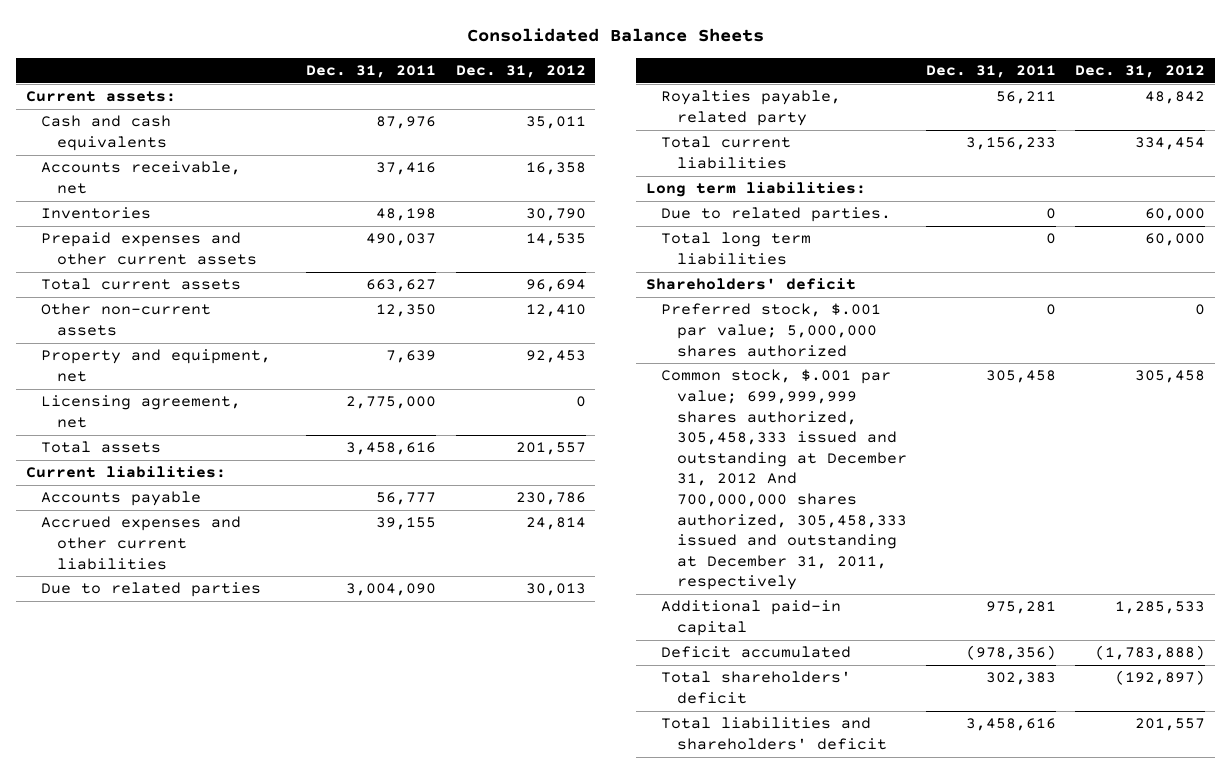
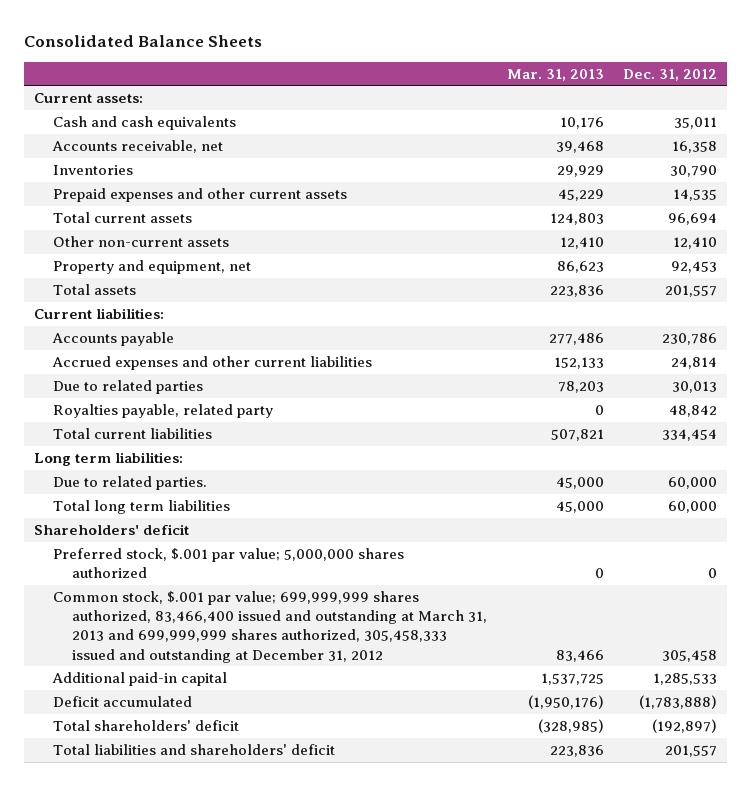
[306,65,437,79] Dec. 31, 2011 -> none
none -> [506,68,604,81] Mar. 31, 2013
[41,395,242,428] Licensing agreement, net -> none
[661,369,908,591] Common stock, $.001 par value; 699,999,999 shares authorized, 305,458,333 issued and outstanding at December 31, 2012 And 700,000,000 shares authorized, 305,458,333 issued and outstanding at December 31, 2011, respectively -> [52,590,488,663] Common stock, $.001 par value; 699,999,999 shares authorized, 83,466,400 issued and outstanding at March 31, 2013 and 699,999,999 shares authorized, 305,458,333 issued and outstanding at December 31, 2012

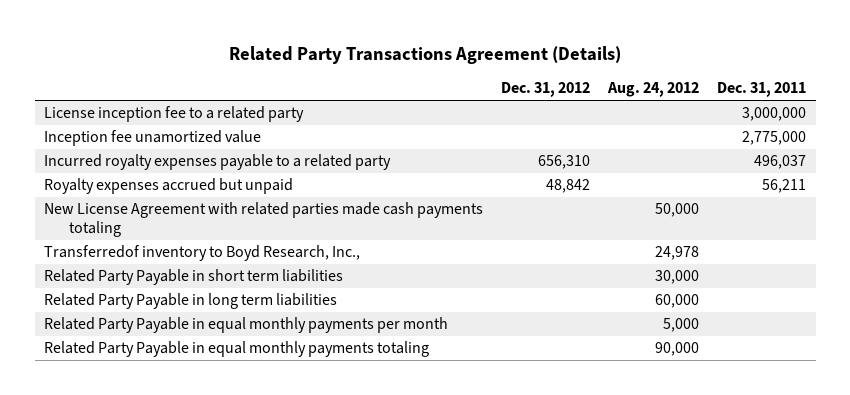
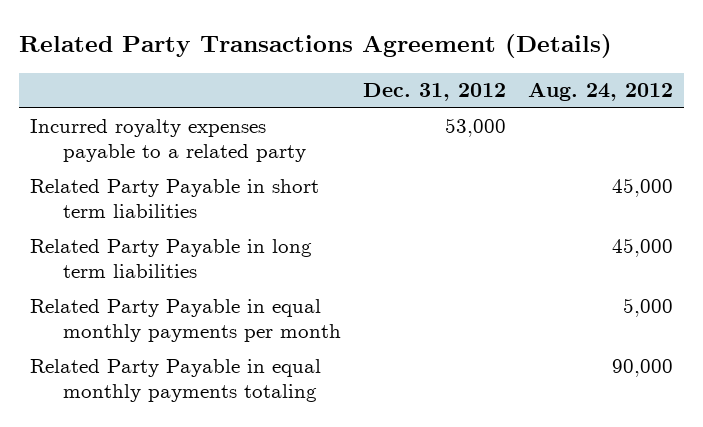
[717,82,807,98] Dec. 31, 2011 -> none
[43,106,304,123] License inception fee to a related party -> none
[43,130,261,147] Inception fee unamortized value -> none
[43,178,293,195] Royalty expenses accrued but unpaid -> none
[43,202,483,238] New License Agreement with related parties made cash payments totaling -> none
[43,245,360,262] Transferredof inventory to Boyd Research, Inc., -> none
[537,155,590,170] 656,310 -> [444,117,506,137] 53,000
[655,270,700,285] 30,000 -> [611,177,673,197] 45,000
[655,294,700,309] 60,000 -> [611,237,673,257] 45,000

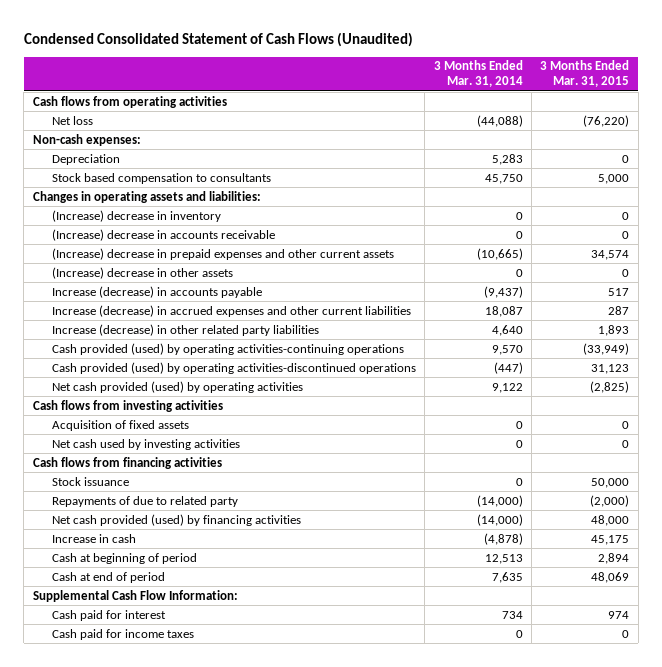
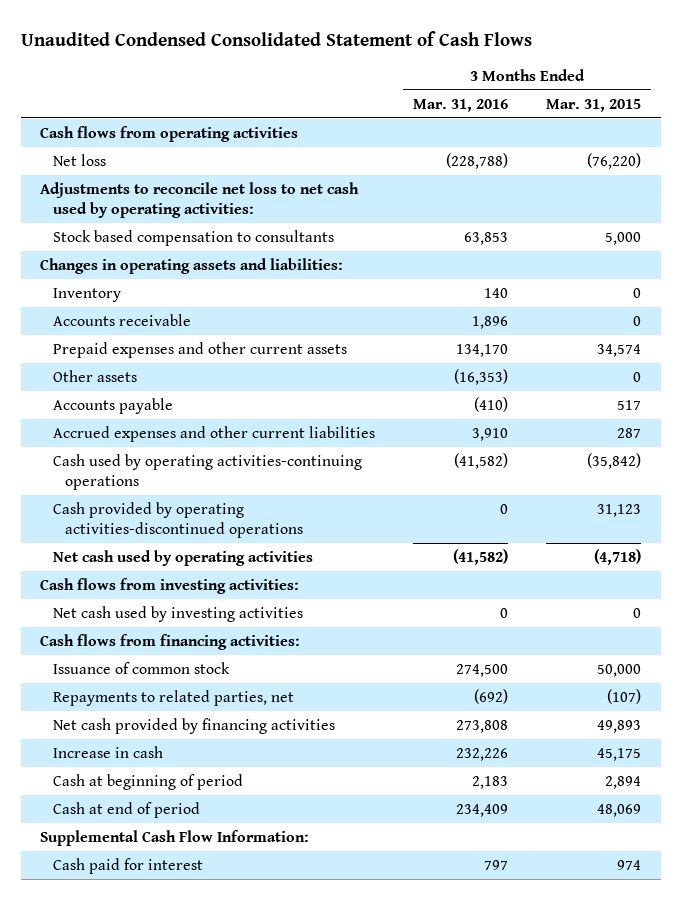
[23,32,413,48] Condensed Consolidated Statement of Cash Flows (Unaudited) -> [20,30,532,46] Unaudited Condensed Consolidated Statement of Cash Flows
[433,60,523,88] 3 Months Ended Mar. 31, 2014 -> none
none -> [413,98,509,112] Mar. 31, 2016
[32,133,141,146] Non-cash expenses: -> none
[51,153,120,165] Depreciation -> none
none -> [40,181,360,219] Adjustments to reconcile net loss to net cash used by operating activities:
[51,266,233,279] (Increase) decrease in other assets -> none
[51,323,319,336] Increase (decrease) in other related party liabilities -> none
[51,419,189,431] Acquisition of fixed assets -> none
[51,209,221,222] (Increase) decrease in inventory -> [52,287,121,302] Inventory
[51,228,275,241] (Increase) decrease in accounts receivable -> [52,313,191,326] Accounts receivable
[51,247,394,260] (Increase) decrease in prepaid expenses and other current assets -> [52,341,347,358] Prepaid expenses and other current assets
none -> [52,369,137,382] Other assets
[51,285,262,298] Increase (decrease) in accounts payable -> [52,397,173,414] Accounts payable
[51,304,411,317] Increase (decrease) in accrued expenses and other current liabilities -> [52,425,375,442] Accrued expenses and other current liabilities
[51,342,404,355] Cash provided (used) by operating activities-continuing operations -> [52,453,362,491] Cash used by operating activities-continuing operations
[583,342,630,355] (33,949) -> [587,452,642,469] (35,842)
[51,361,416,374] Cash provided (used) by operating activities-discontinued operations -> [52,501,303,539] Cash provided by operating activities-discontinued operations
[51,380,303,393] Net cash provided (used) by operating activities -> [52,549,313,566] Net cash used by operating activities
[590,380,630,393] (2,825) -> [594,548,642,565] (4,718)
[32,399,223,412] Cash flows from investing activities -> [40,577,300,594] Cash flows from investing activities:
[32,456,222,469] Cash flows from financing activities -> [40,633,301,650] Cash flows from financing activities:
[51,476,129,486] Stock issuance -> [52,661,230,674] Issuance of common stock
[51,495,238,507] Repayments of due to related party -> [52,689,294,706] Repayments to related parties, net
[590,494,630,507] (2,000) -> [607,688,642,704] (107)
[51,513,301,526] Net cash provided (used) by financing activities -> [52,717,335,734] Net cash provided by financing activities
[591,514,630,526] 48,000 -> [597,719,642,733] 49,893
[51,628,194,640] Cash paid for income taxes -> none

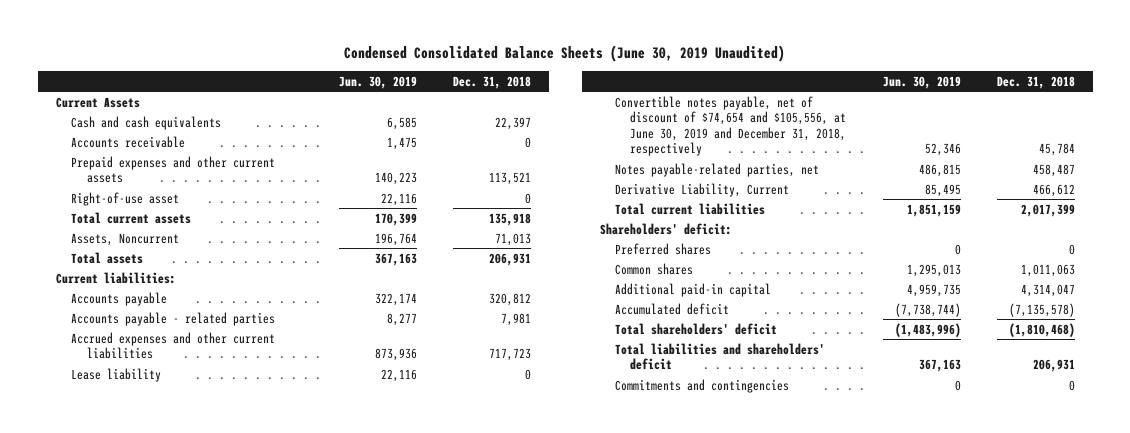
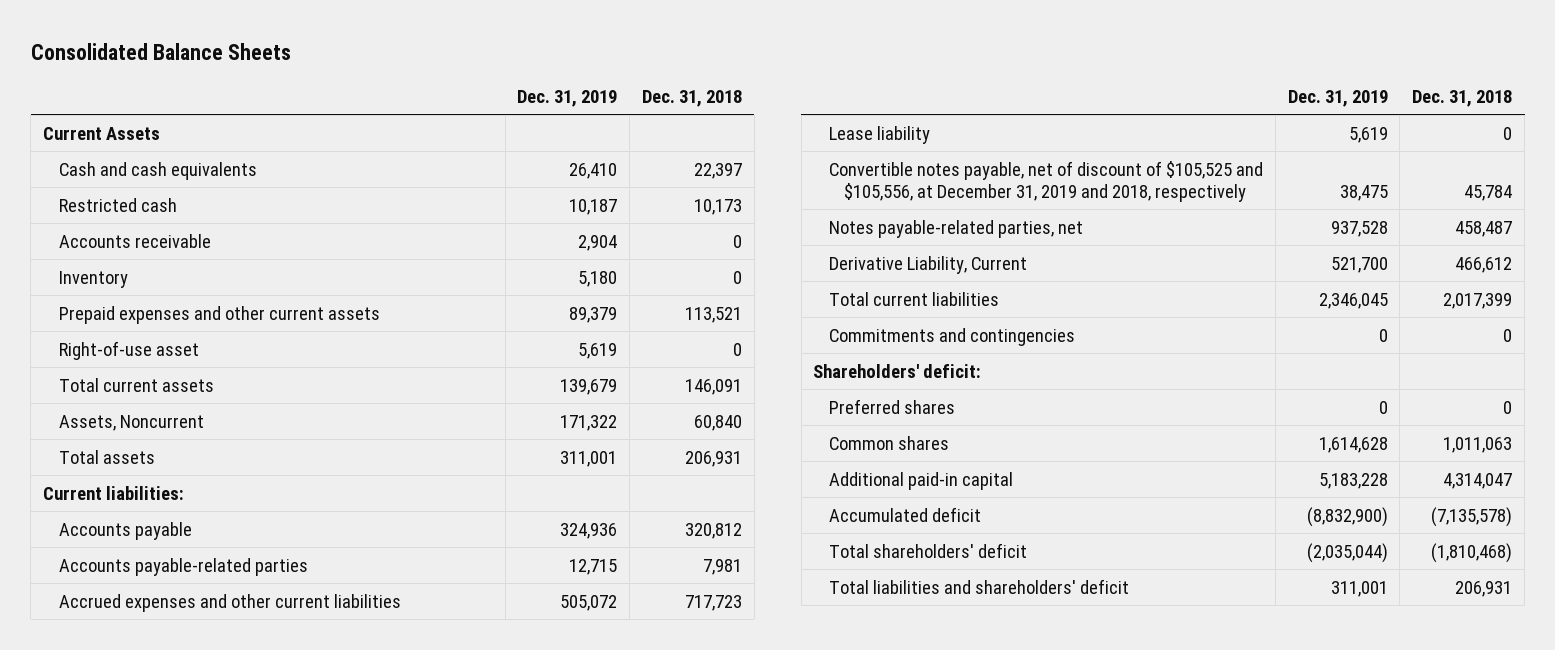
[344,45,786,63] Condensed Consolidated Balance Sheets (June 30, 2019 Unaudited) -> [30,42,291,60] Consolidated Balance Sheets
[338,75,417,89] Jun. 30, 2019 -> none
none -> [517,90,618,108] Dec. 31, 2019
none -> [58,197,177,212] Restricted cash
none -> [58,270,128,288] Inventory
[488,212,531,226] 135,918 -> [685,378,743,395] 146,091
[494,232,531,246] 71,013 -> [694,414,743,431] 60,840
[71,311,276,326] Accounts payable - related parties -> [58,557,308,576] Accounts payable-related parties
[615,95,847,157] Convertible notes payable, net of discount of $74,654 and $105,556, at June 30, 2019 and December 31, 2018, respectively -> [828,160,1263,202] Convertible notes payable, net of discount of $105,525 and $105,556, at December 31, 2019 and 2018, respectively
[615,378,790,393] Commitments and contingencies -> [828,327,1075,346] Commitments and contingencies

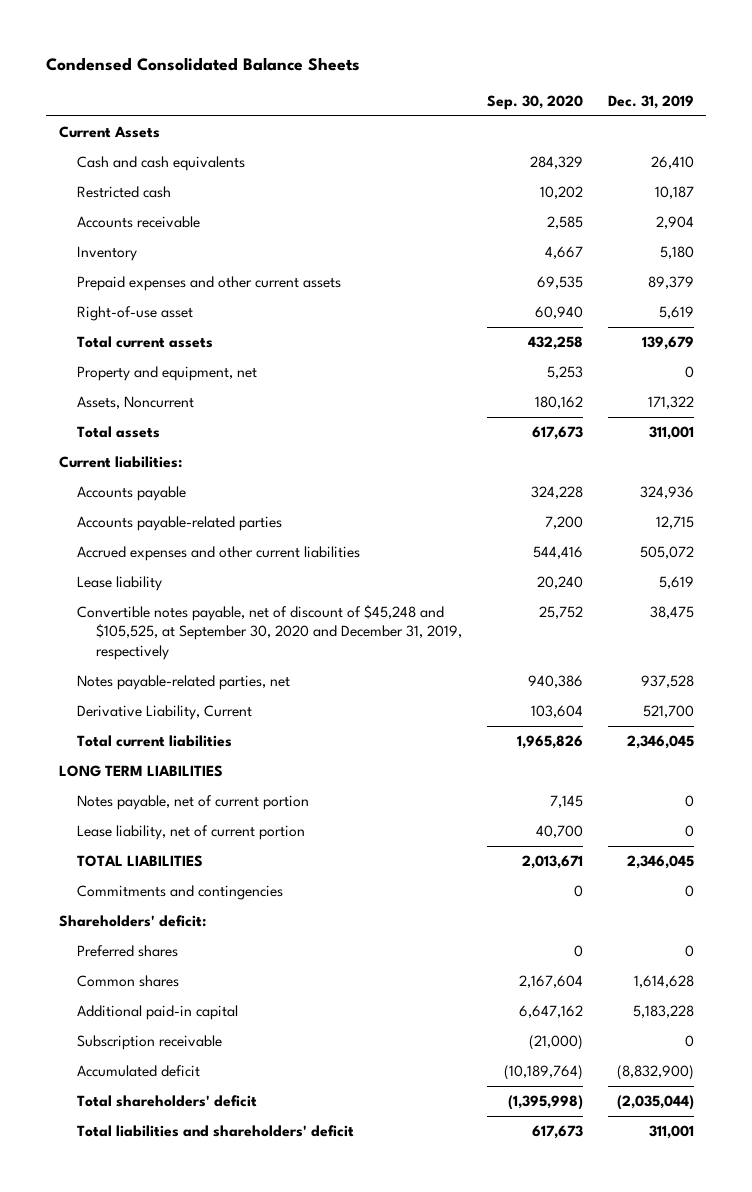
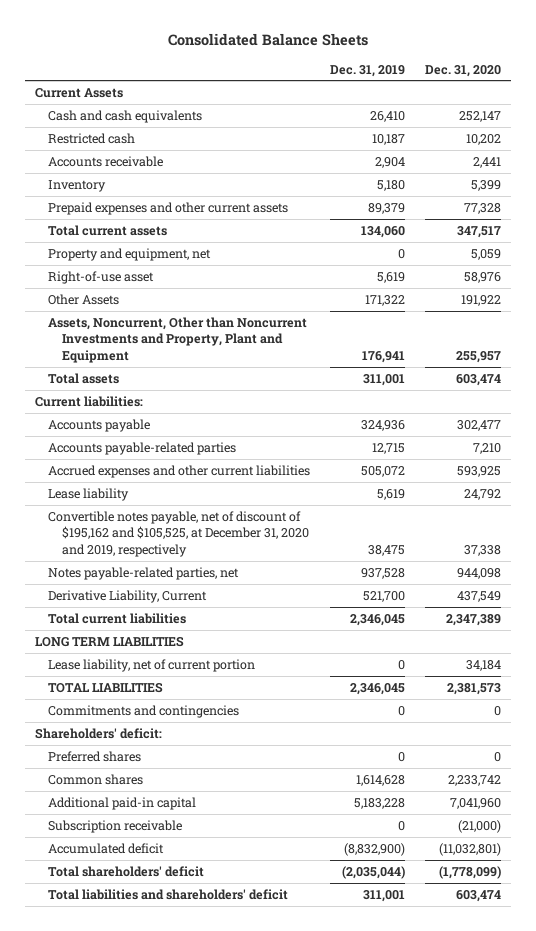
[46,57,361,72] Condensed Consolidated Balance Sheets -> [168,32,369,46] Consolidated Balance Sheets
[486,94,583,110] Sep. 30, 2020 -> none
none -> [424,64,501,77] Dec. 31, 2020
[641,336,694,351] 139,679 -> [361,226,406,239] 134,060
[77,306,194,322] Right-of-use asset -> [48,271,155,285] Right-of-use asset
[77,396,195,410] Assets, Noncurrent -> [48,294,120,306] Other Assets
none -> [48,317,308,363] Assets, Noncurrent, Other than Noncurrent Investments and Property, Plant and Equipment
[77,605,462,660] Convertible notes payable, net of discount of $45,248 and $105,525, at September 30, 2020 and December 31, 2019, respectively -> [48,511,309,557] Convertible notes payable, net of discount of $195,162 and $105,525, at December 31, 2020 and 2019, respectively
[77,795,310,811] Notes payable, net of current portion -> none

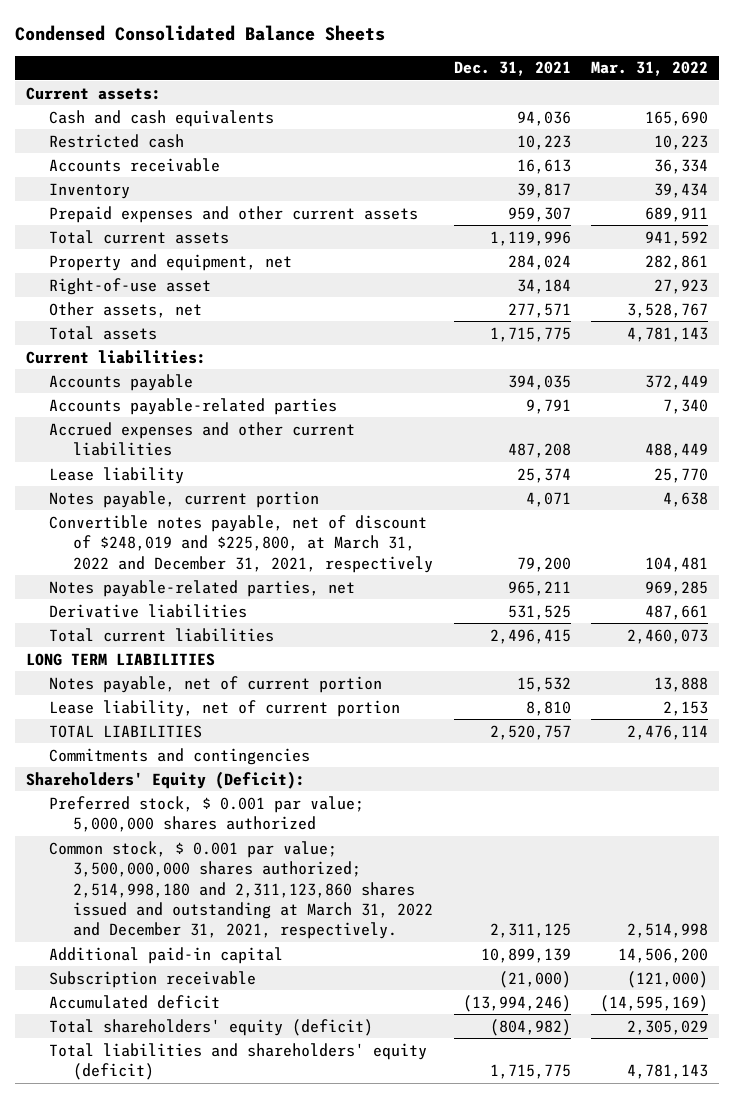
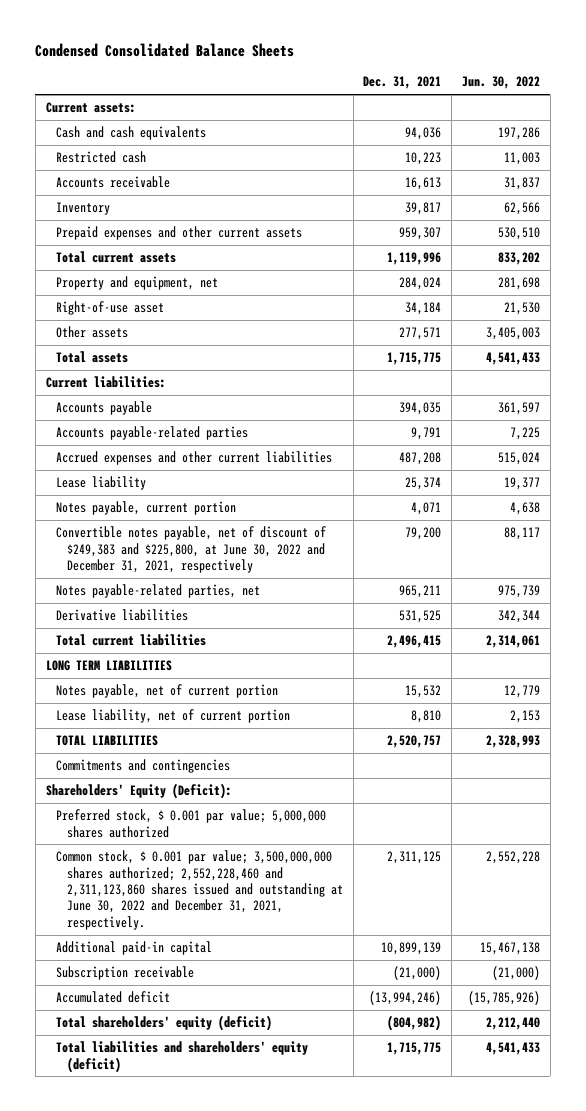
[591,61,709,77] Mar. 31, 2022 -> none
none -> [461,76,540,90] Jun. 30, 2022
[49,301,203,318] Other assets, net -> [56,326,129,339] Other assets
[49,514,433,573] Convertible notes payable, net of discount of $248,019 and $225,800, at March 31, 2022 and December 31, 2021, respectively -> [56,526,327,573] Convertible notes payable, net of discount of $249,383 and $225,800, at June 30, 2022 and December 31, 2021, respectively
[49,840,433,940] Common stock, $ 0.001 par value; 3,500,000,000 shares authorized; 2,514,998,180 and 2,311,123,860 shares issued and outstanding at March 31, 2022 and December 31, 2021, respectively. -> [56,850,343,930] Common stock, $ 0.001 par value; 3,500,000,000 shares authorized; 2,552,228,460 and 2,311,123,860 shares issued and outstanding at June 30, 2022 and December 31, 2021, respectively.

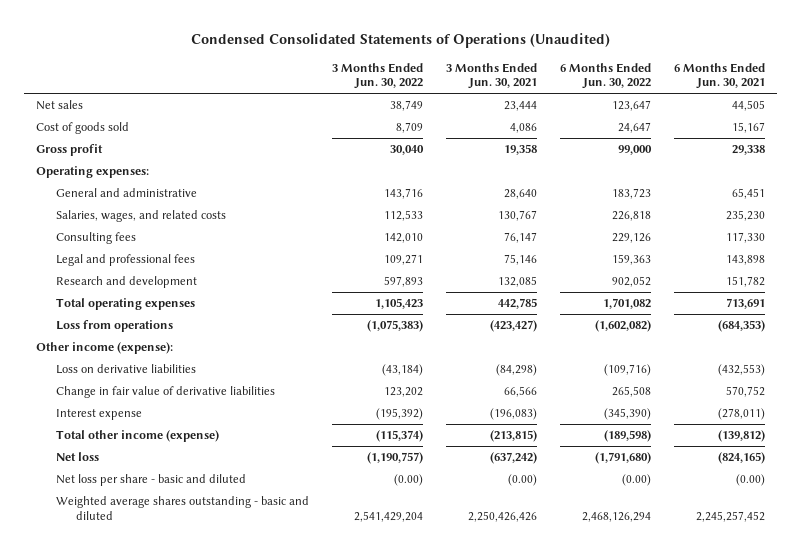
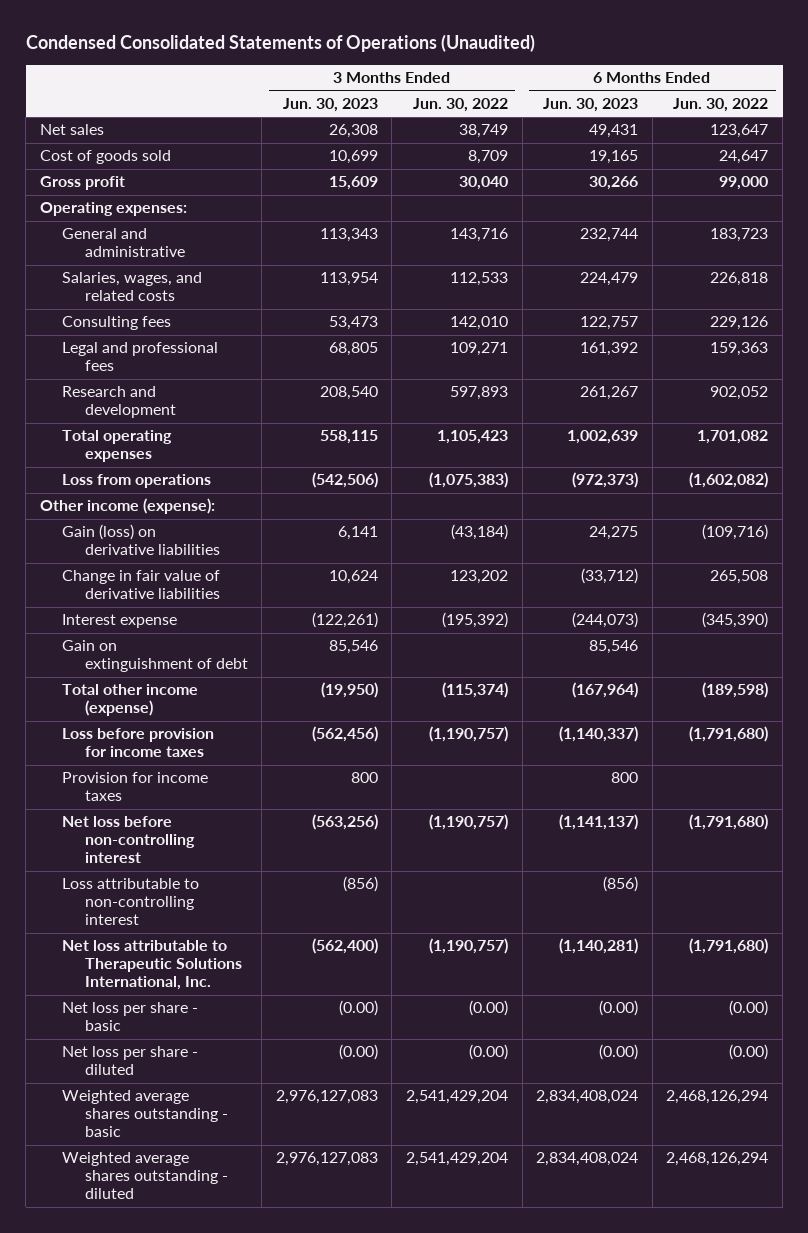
[446,62,538,90] 3 Months Ended Jun. 30, 2021 -> none
[674,62,766,90] 6 Months Ended Jun. 30, 2021 -> none
none -> [282,97,378,112] Jun. 30, 2023
none -> [543,97,639,112] Jun. 30, 2023
[55,364,196,375] Loss on derivative liabilities -> [62,524,220,556] Gain (loss) on derivative liabilities
none -> [62,640,248,673] Gain on extinguishment of debt
none -> [62,728,215,758] Loss before provision for income taxes
none -> [62,772,209,802] Provision for income taxes
none -> [62,816,195,864] Net loss before non-controlling interest
none -> [62,878,200,926] Loss attributable to non-controlling interest
[55,452,99,462] Net loss -> [62,940,242,991] Net loss attributable to Therapeutic Solutions International, Inc.
[55,474,246,487] Net loss per share - basic and diluted -> [62,1002,199,1032] Net loss per share - basic
none -> [62,1046,199,1076] Net loss per share - diluted
[55,496,309,520] Weighted average shares outstanding - basic and diluted -> [62,1090,228,1138] Weighted average shares outstanding - basic
none -> [62,1152,228,1200] Weighted average shares outstanding - diluted

